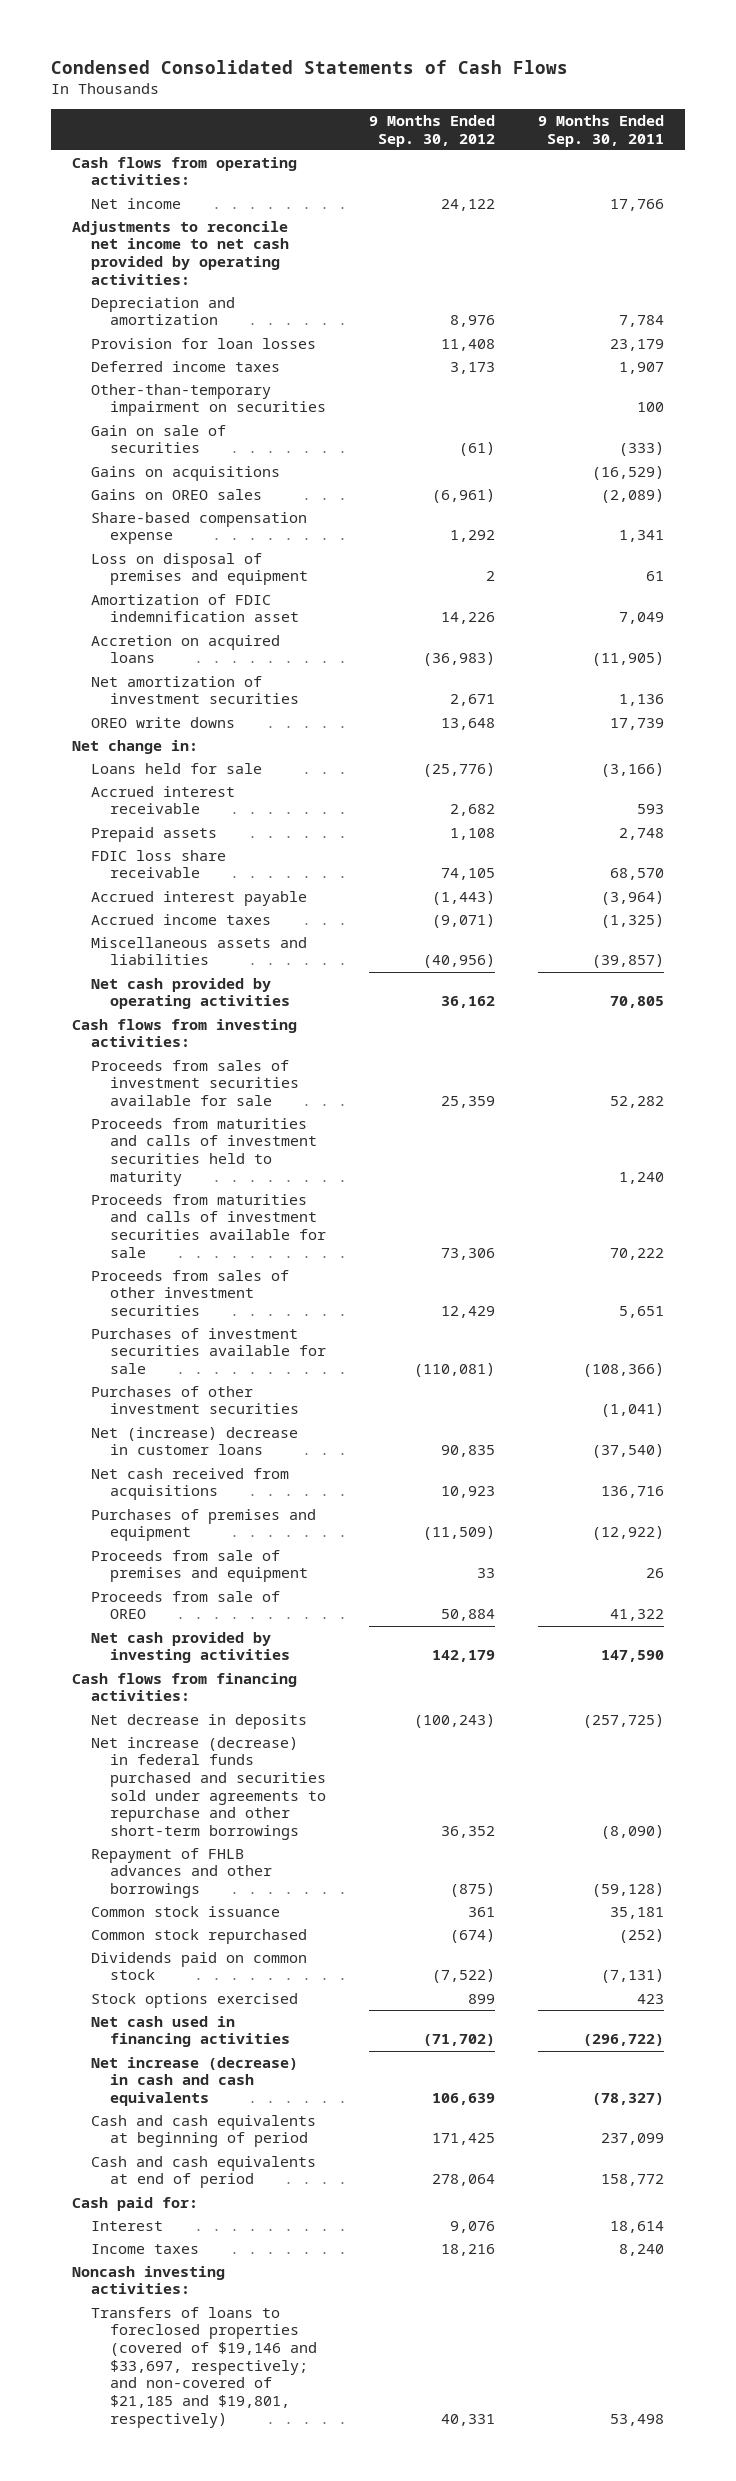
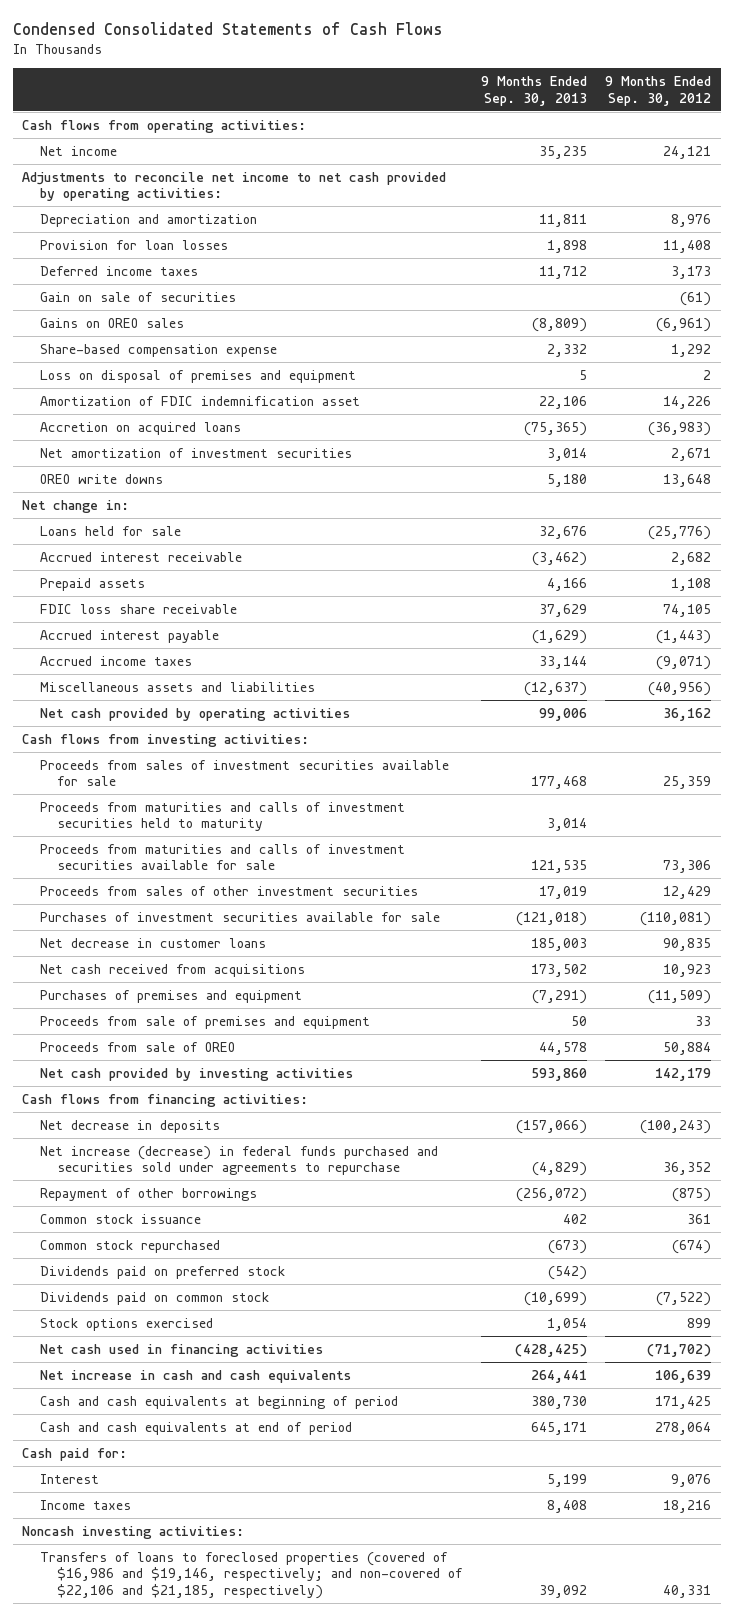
[537,115,664,147] 9 Months Ended Sep. 30, 2011 -> none
none -> [480,75,587,106] 9 Months Ended Sep. 30, 2013
[440,198,495,211] 24,122 -> [663,145,712,159] 24,121
[91,383,327,417] Other-than-temporary impairment on securities -> none
[91,465,281,481] Gains on acquisitions -> none
[91,1385,300,1415] Purchases of other investment securities -> none
[91,1426,299,1456] Net (increase) decrease in customer loans -> [39,937,266,948] Net decrease in customer loans
[91,1736,327,1841] Net increase (decrease) in federal funds purchased and securities sold under agreements to repurchase and other short-term borrowings -> [39,1145,438,1176] Net increase (decrease) in federal funds purchased and securities sold under agreements to repurchase
[91,1847,273,1899] Repayment of FHLB advances and other borrowings -> [39,1187,257,1201] Repayment of other borrowings
none -> [39,1265,285,1279] Dividends paid on preferred stock
[91,2056,299,2107] Net increase (decrease) in cash and cash equivalents -> [39,1369,351,1383] Net increase in cash and cash equivalents
[91,2306,318,2428] Transfers of loans to foreclosed properties (covered of $19,146 and $33,697, respectively; and non-covered of $21,185 and $19,801, respectively) -> [39,1551,463,1600] Transfers of loans to foreclosed properties (covered of $16,986 and $19,146, respectively; and non-covered of $22,106 and $21,185, respectively)

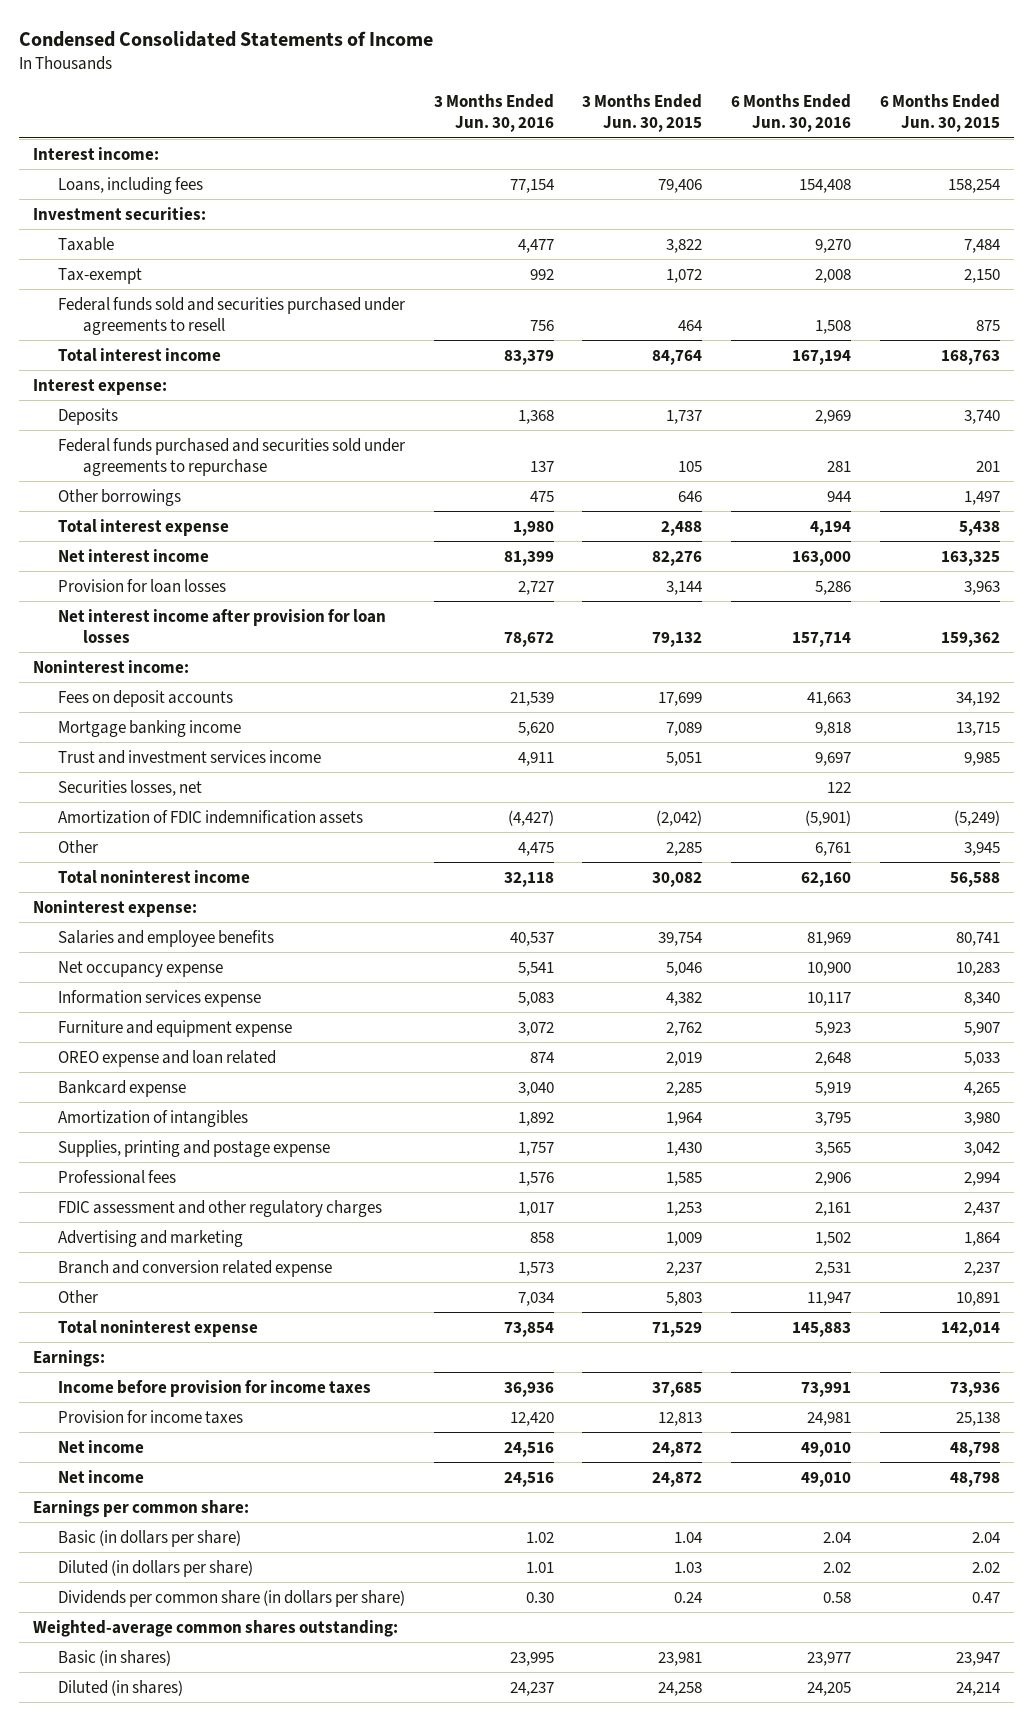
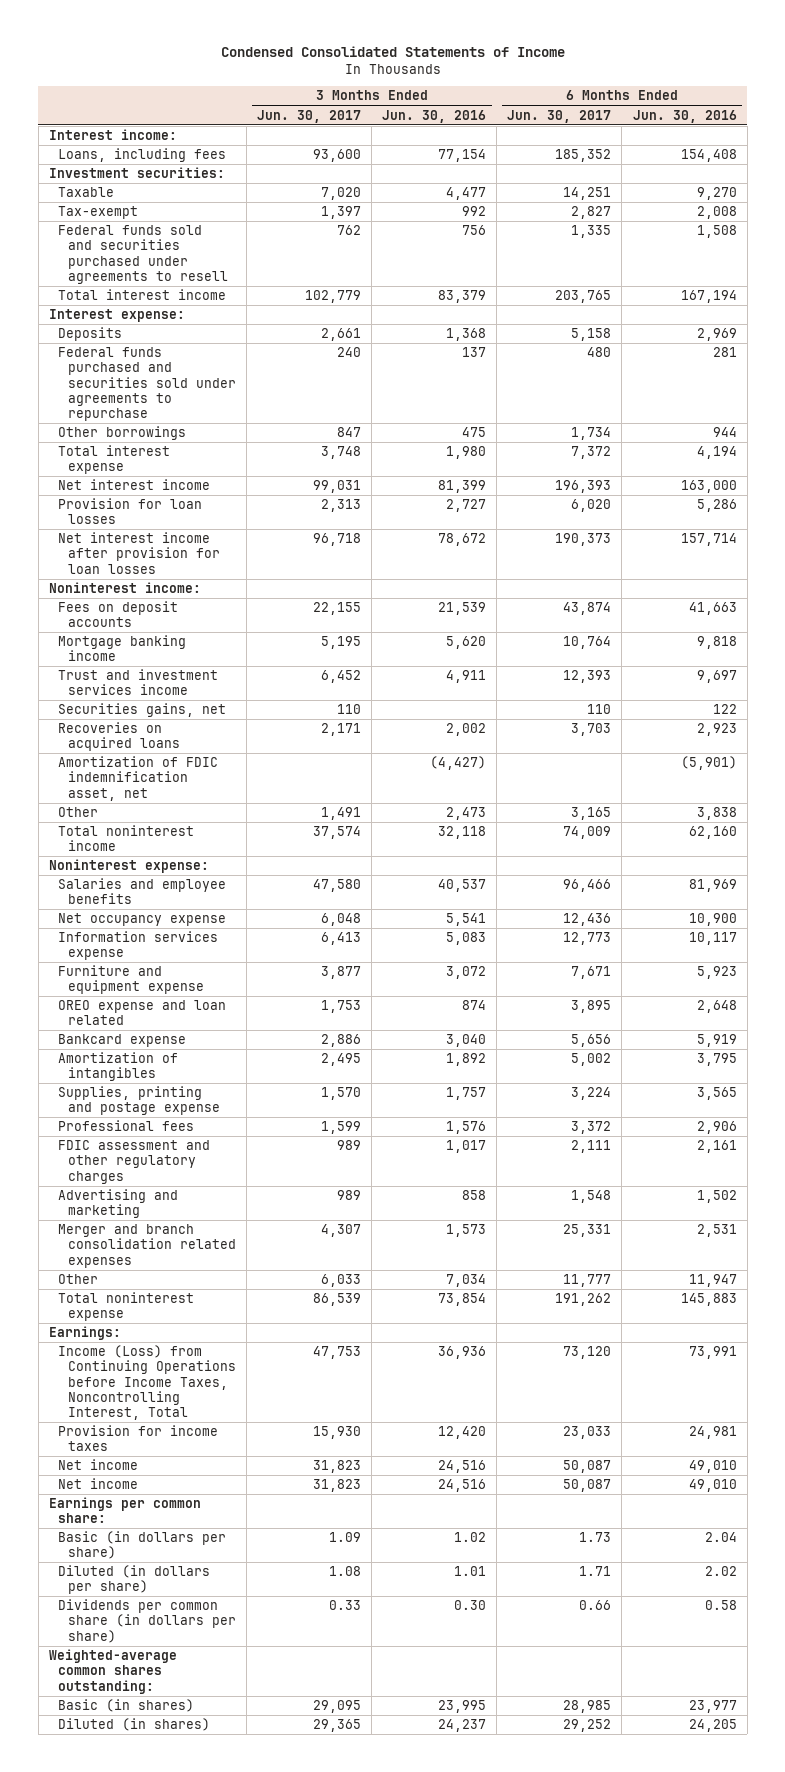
[582,93,703,133] 3 Months Ended Jun. 30, 2015 -> none
[879,93,1000,133] 6 Months Ended Jun. 30, 2015 -> none
none -> [257,109,362,123] Jun. 30, 2017
none -> [507,109,612,123] Jun. 30, 2017
[57,779,202,796] Securities losses, net -> [58,703,227,718] Securities gains, net
none -> [58,722,181,752] Recoveries on acquired loans
[57,809,363,824] Amortization of FDIC indemnification assets -> [58,756,219,801] Amortization of FDIC indemnification asset, net
[517,841,554,856] 4,475 -> [446,807,487,821] 2,473
[815,841,852,856] 6,761 -> [696,807,737,821] 3,838
[57,1259,332,1277] Branch and conversion related expense -> [58,1224,237,1268] Merger and branch consolidation related expenses
[57,1379,371,1397] Income before provision for income taxes -> [58,1345,237,1421] Income (Loss) from Continuing Operations before Income Taxes, Noncontrolling Interest, Total

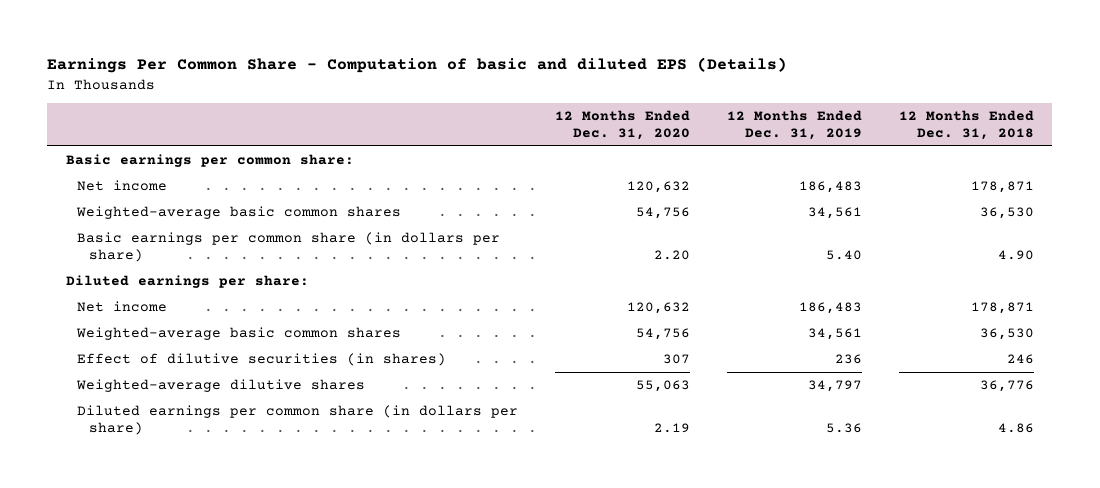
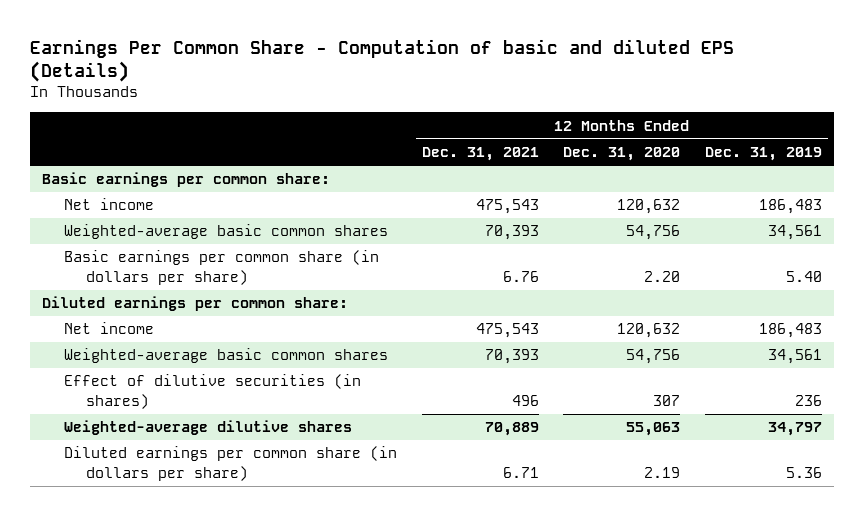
[898,109,1034,140] 12 Months Ended Dec. 31, 2018 -> none
none -> [421,147,539,162] Dec. 31, 2021
[65,274,309,288] Diluted earnings per share: -> [42,296,349,312] Diluted earnings per common share:

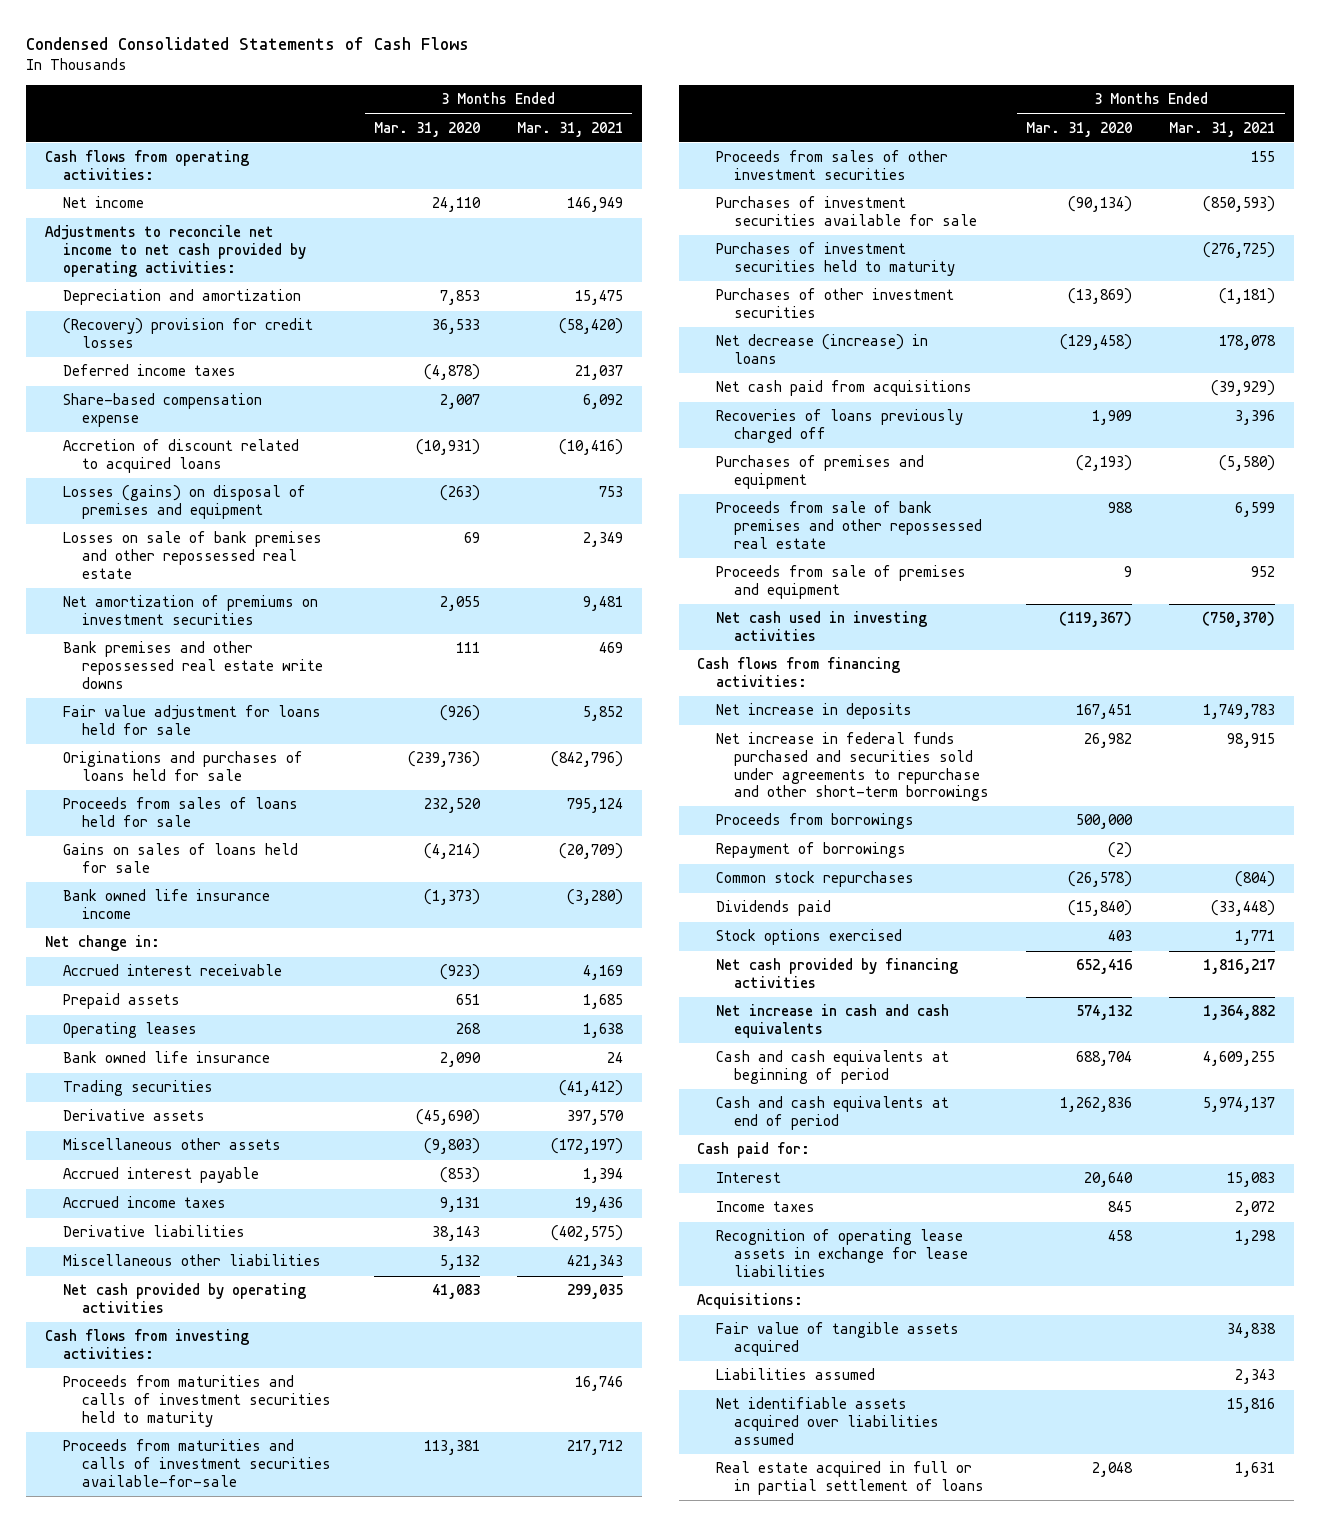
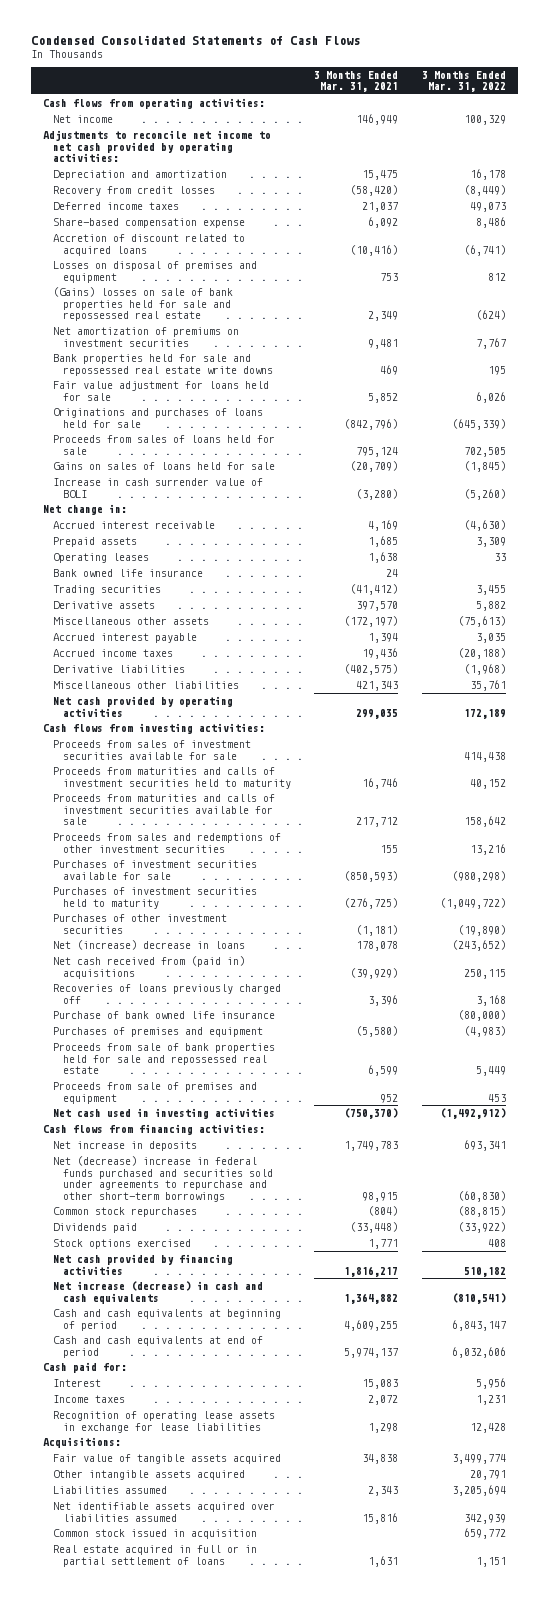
[373,121,480,137] Mar. 31, 2020 -> none
none -> [421,70,506,93] 3 Months Ended Mar. 31, 2022
[63,318,314,349] (Recovery) provision for credit losses -> [52,185,215,196] Recovery from credit losses
[63,485,307,520] Losses (gains) on disposal of premises and equipment -> [52,260,257,283] Losses on disposal of premises and equipment
[63,531,323,579] Losses on sale of bank premises and other repossessed real estate -> [52,286,233,322] (Gains) losses on sale of bank properties held for sale and repossessed real estate
[63,641,323,689] Bank premises and other repossessed real estate write downs -> [52,353,273,376] Bank properties held for sale and repossessed real estate write downs
[63,889,271,920] Bank owned life insurance income -> [52,477,263,498] Increase in cash surrender value of BOLI
none -> [52,739,251,760] Proceeds from sales of investment securities available for sale
[63,1439,331,1487] Proceeds from maturities and calls of investment securities available-for-sale -> [52,793,275,826] Proceeds from maturities and calls of investment securities available for sale
[715,150,948,181] Proceeds from sales of other investment securities -> [52,832,281,853] Proceeds from sales and redemptions of other investment securities
[715,334,928,365] Net decrease (increase) in loans -> [52,939,245,950] Net (increase) decrease in loans
[715,380,972,397] Net cash paid from acquisitions -> [52,955,245,979] Net cash received from (paid in) acquisitions
none -> [52,1010,275,1019] Purchase of bank owned life insurance
[715,501,983,549] Proceeds from sale of bank premises and other repossessed real estate -> [52,1042,275,1075] Proceeds from sale of bank properties held for sale and repossessed real estate
[715,813,914,830] Proceeds from borrowings -> none
[715,842,906,859] Repayment of borrowings -> none
[715,732,990,802] Net increase in federal funds purchased and securities sold under agreements to repurchase and other short-term borrowings -> [52,1155,273,1202] Net (decrease) increase in federal funds purchased and securities sold under agreements to repurchase and other short-term borrowings
[715,1004,949,1039] Net increase in cash and cash equivalents -> [52,1280,263,1304] Net increase (decrease) in cash and cash equivalents
none -> [52,1469,245,1480] Other intangible assets acquired
none -> [52,1528,257,1539] Common stock issued in acquisition

